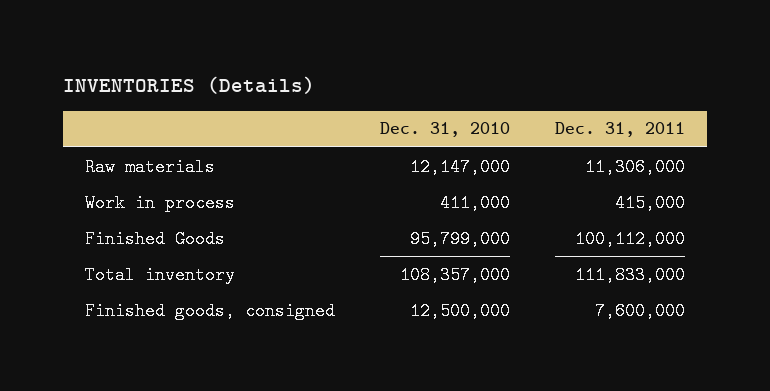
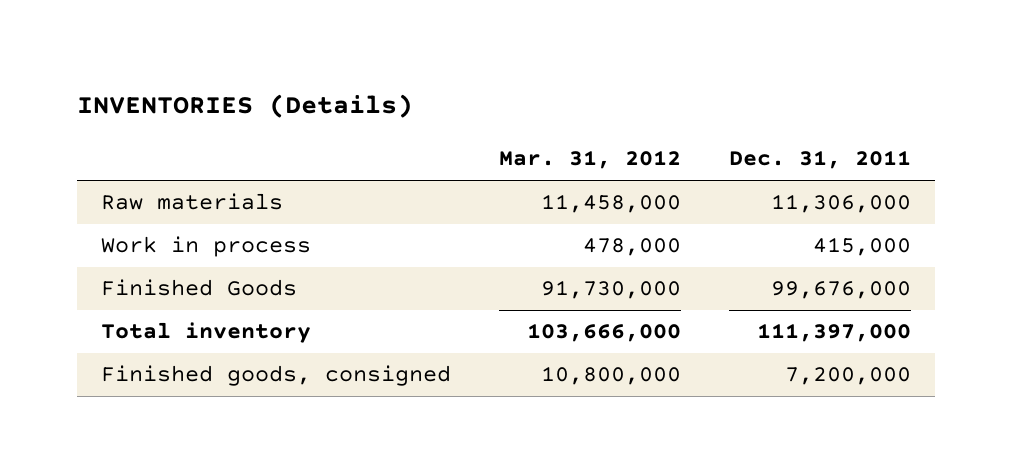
[380,122,511,138] Dec. 31, 2010 -> none
none -> [499,150,682,170] Mar. 31, 2012
[574,229,685,248] 100,112,000 -> [771,281,912,300] 99,676,000
[574,265,685,284] 111,833,000 -> [757,323,912,343] 111,397,000
[594,301,685,320] 7,600,000 -> [785,367,912,386] 7,200,000

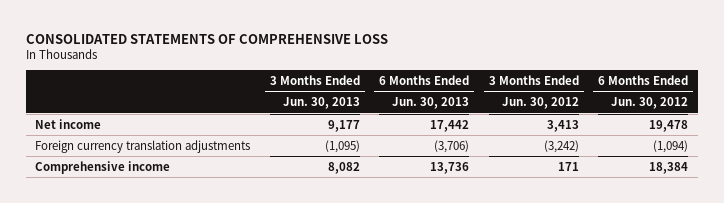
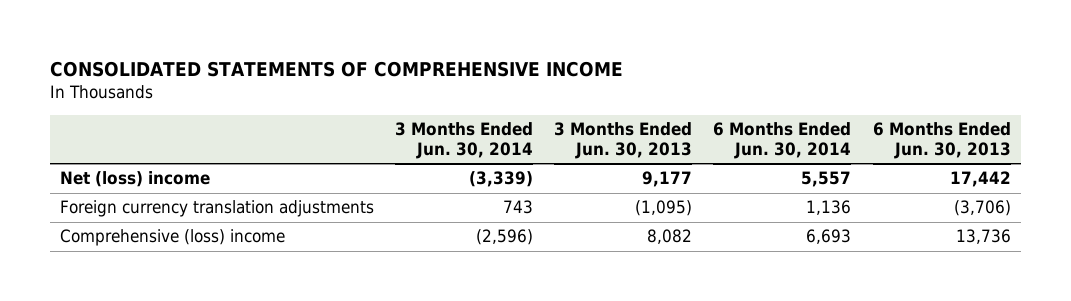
[25,33,388,44] CONSOLIDATED STATEMENTS OF COMPREHENSIVE LOSS -> [49,60,623,77] CONSOLIDATED STATEMENTS OF COMPREHENSIVE INCOME
[501,97,579,110] Jun. 30, 2012 -> none
[611,97,689,110] Jun. 30, 2012 -> none
none -> [395,121,534,160] 3 Months Ended Jun. 30, 2014
none -> [713,121,852,160] 6 Months Ended Jun. 30, 2014
[35,118,102,129] Net income -> [60,171,211,188] Net (loss) income
[35,160,171,174] Comprehensive income -> [60,229,286,247] Comprehensive (loss) income

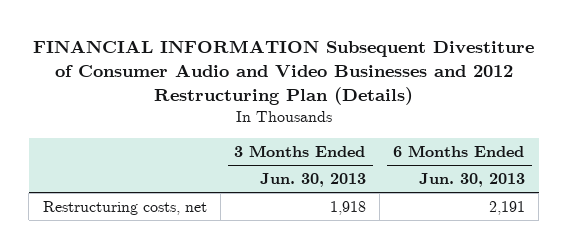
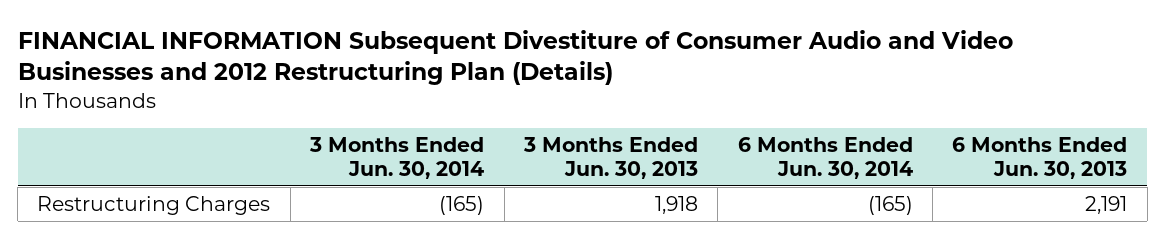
none -> [309,137,485,179] 3 Months Ended Jun. 30, 2014
none -> [737,137,913,179] 6 Months Ended Jun. 30, 2014
[42,200,207,215] Restructuring costs, net -> [37,196,271,216] Restructuring Charges

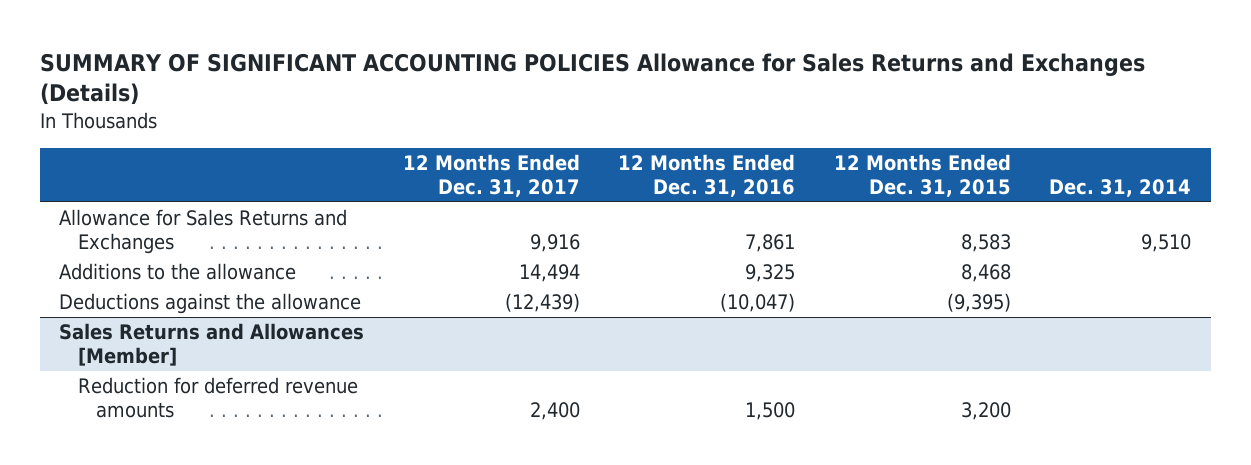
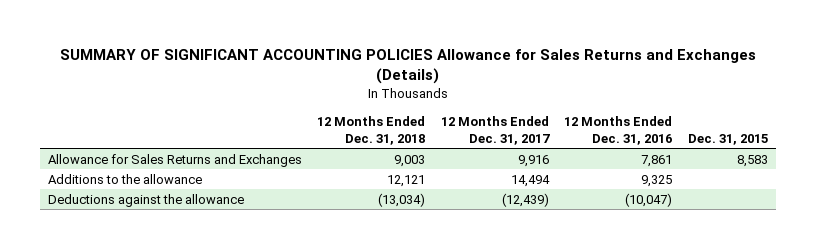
[833,153,1011,198] 12 Months Ended Dec. 31, 2015 -> none
[1049,179,1192,198] Dec. 31, 2014 -> none
none -> [317,115,426,145] 12 Months Ended Dec. 31, 2018
none -> [687,133,768,145] Dec. 31, 2015
[59,323,365,367] Sales Returns and Allowances [Member] -> none
[77,377,358,419] Reduction for deferred revenue amounts -> none

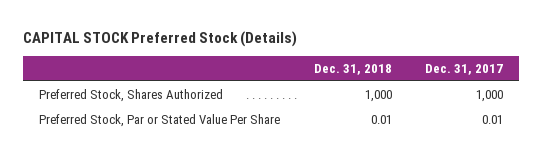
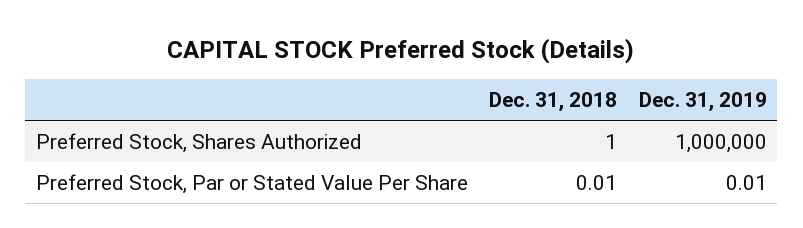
[424,63,503,75] Dec. 31, 2017 -> none
none -> [638,92,767,113] Dec. 31, 2019
[364,89,392,102] 1,000 -> [605,134,618,150] 1

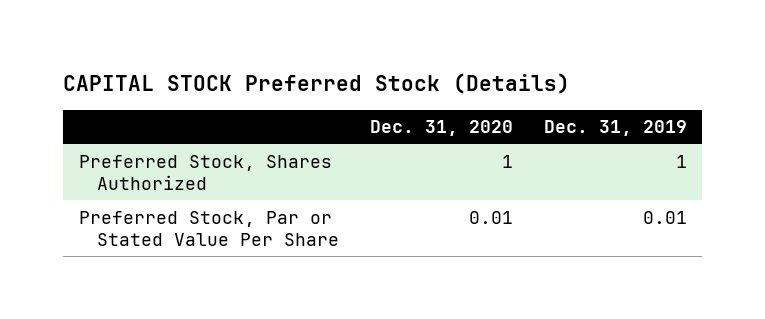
[489,92,618,113] Dec. 31, 2018 -> none
none -> [370,120,514,137] Dec. 31, 2020
[674,134,767,154] 1,000,000 -> [675,154,687,168] 1

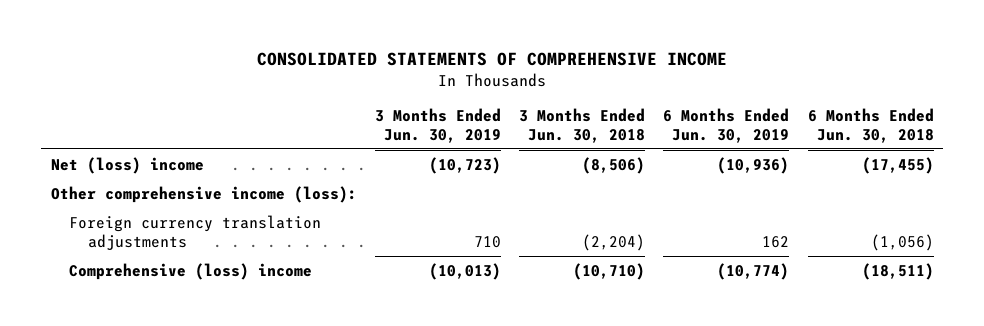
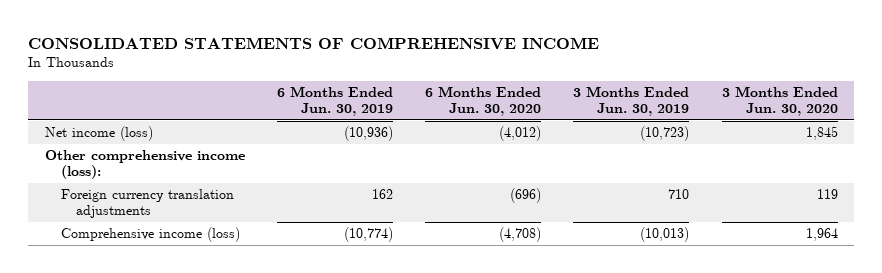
[519,108,646,143] 3 Months Ended Jun. 30, 2018 -> none
[807,108,934,143] 6 Months Ended Jun. 30, 2018 -> none
none -> [425,86,542,116] 6 Months Ended Jun. 30, 2020
none -> [721,86,838,116] 3 Months Ended Jun. 30, 2020
[50,157,204,175] Net (loss) income -> [44,126,153,142] Net income (loss)
[69,263,313,281] Comprehensive (loss) income -> [60,227,240,243] Comprehensive income (loss)

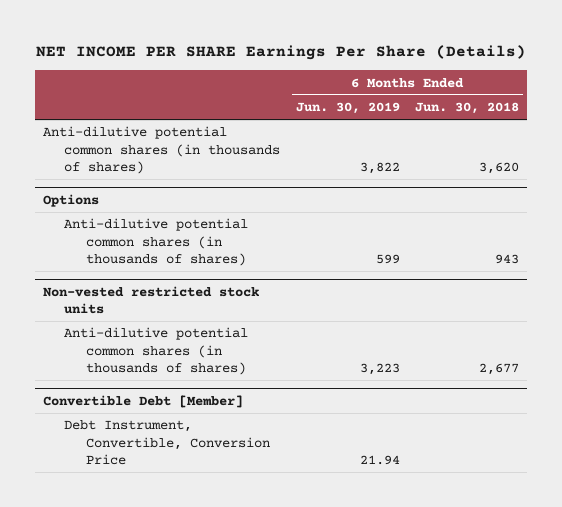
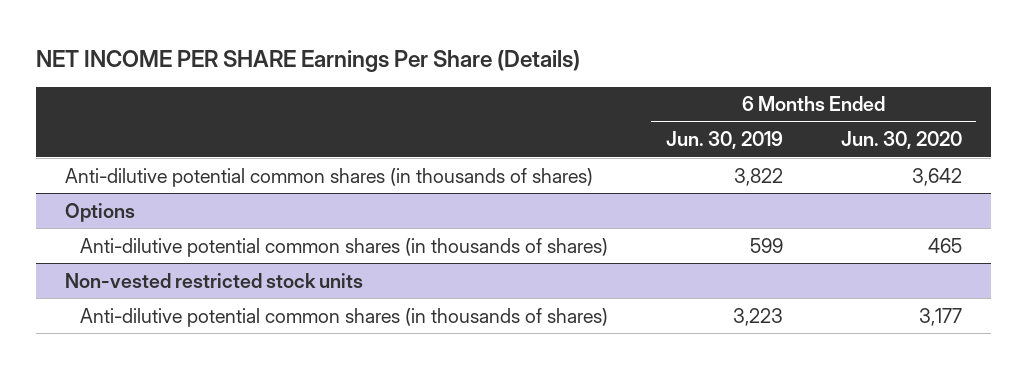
[415,102,520,115] Jun. 30, 2018 -> none
none -> [840,131,962,150] Jun. 30, 2020
[42,394,243,408] Convertible Debt [Member] -> none
[64,420,270,465] Debt Instrument, Convertible, Conversion Price -> none

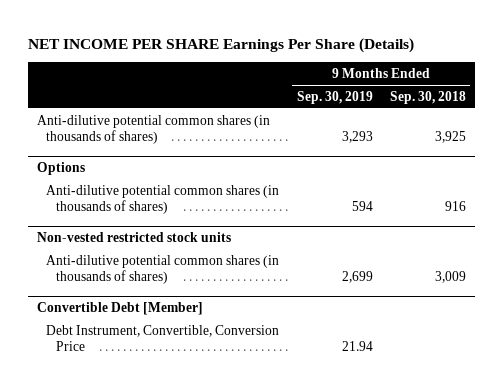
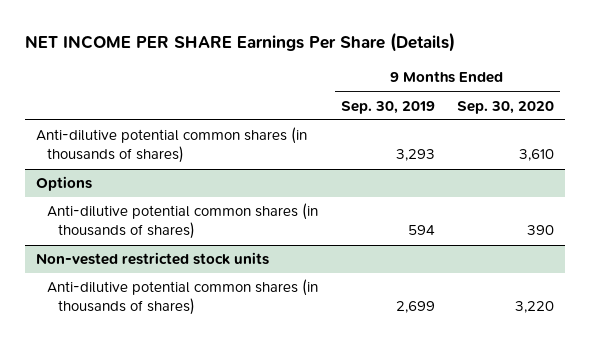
[389,90,466,104] Sep. 30, 2018 -> none
none -> [456,100,554,114] Sep. 30, 2020
[37,301,204,315] Convertible Debt [Member] -> none
[46,324,280,351] Debt Instrument, Convertible, Conversion Price -> none

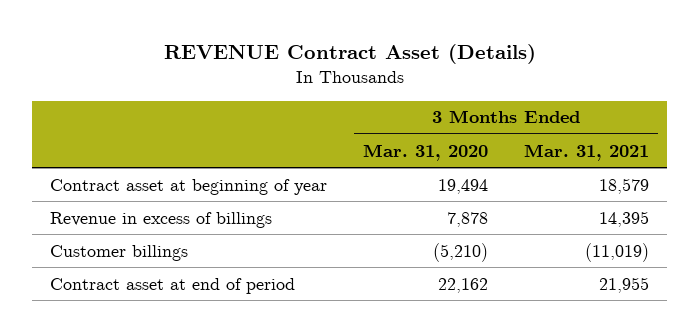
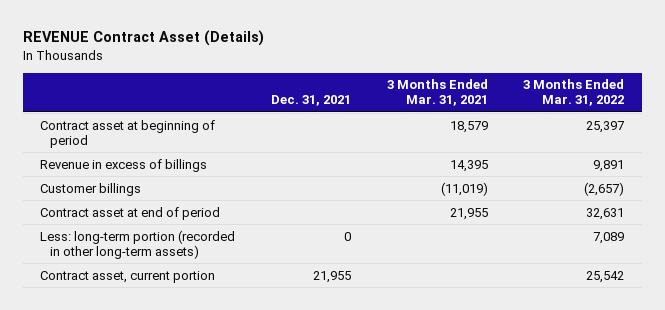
[363,143,489,161] Mar. 31, 2020 -> none
none -> [270,95,351,107] Dec. 31, 2021
none -> [523,79,625,107] 3 Months Ended Mar. 31, 2022
[50,178,328,195] Contract asset at beginning of year -> [40,119,216,148] Contract asset at beginning of period
none -> [40,229,236,259] Less: long-term portion (recorded in other long-term assets)
none -> [40,270,216,283] Contract asset, current portion

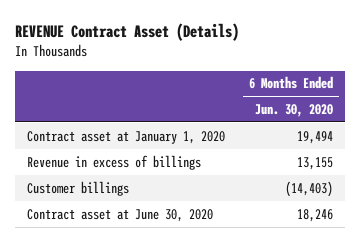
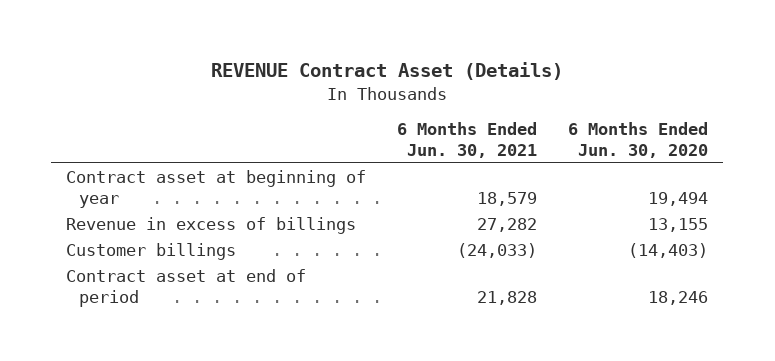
none -> [397,122,538,159] 6 Months Ended Jun. 30, 2021
[26,130,225,144] Contract asset at January 1, 2020 -> [66,169,367,209] Contract asset at beginning of year
[26,208,213,222] Contract asset at June 30, 2020 -> [66,268,307,308] Contract asset at end of period

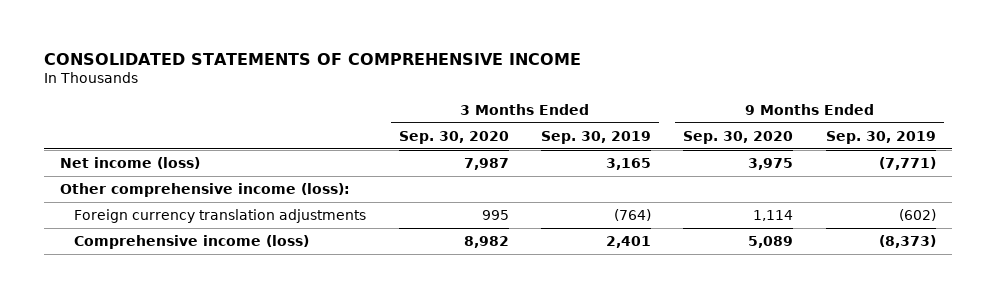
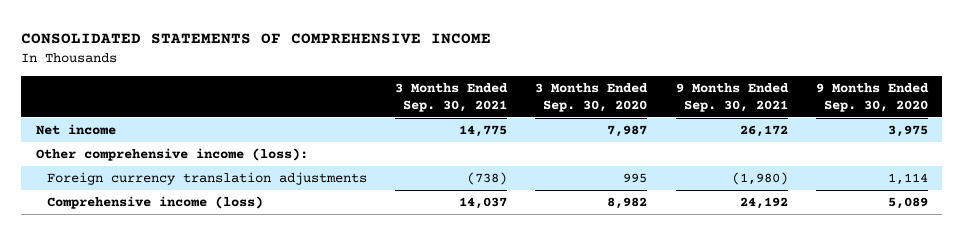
[540,130,651,144] Sep. 30, 2019 -> none
[825,130,936,144] Sep. 30, 2019 -> none
none -> [394,83,508,113] 3 Months Ended Sep. 30, 2021
none -> [675,83,789,113] 9 Months Ended Sep. 30, 2021
[60,156,201,169] Net income (loss) -> [35,123,116,135] Net income

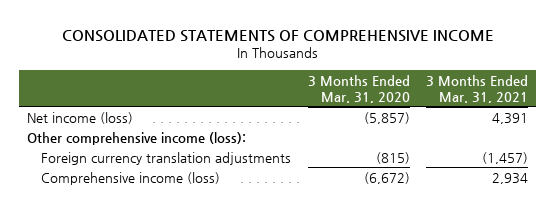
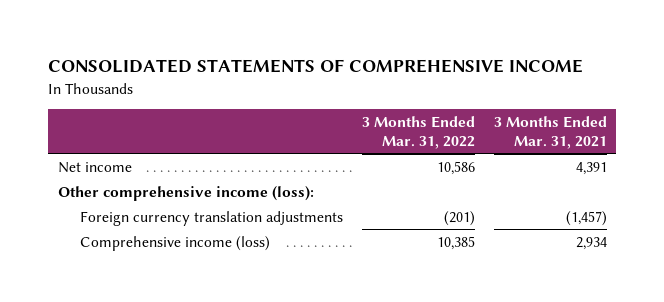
[307,75,410,103] 3 Months Ended Mar. 31, 2020 -> none
none -> [361,116,475,149] 3 Months Ended Mar. 31, 2022
[27,111,134,124] Net income (loss) -> [57,161,132,173] Net income

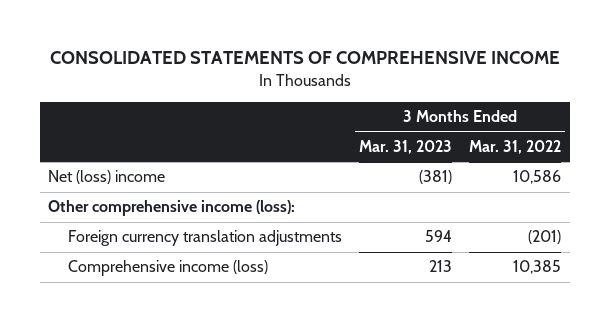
[493,116,607,149] 3 Months Ended Mar. 31, 2021 -> none
none -> [359,139,453,154] Mar. 31, 2023
[57,161,132,173] Net income -> [48,170,166,185] Net (loss) income

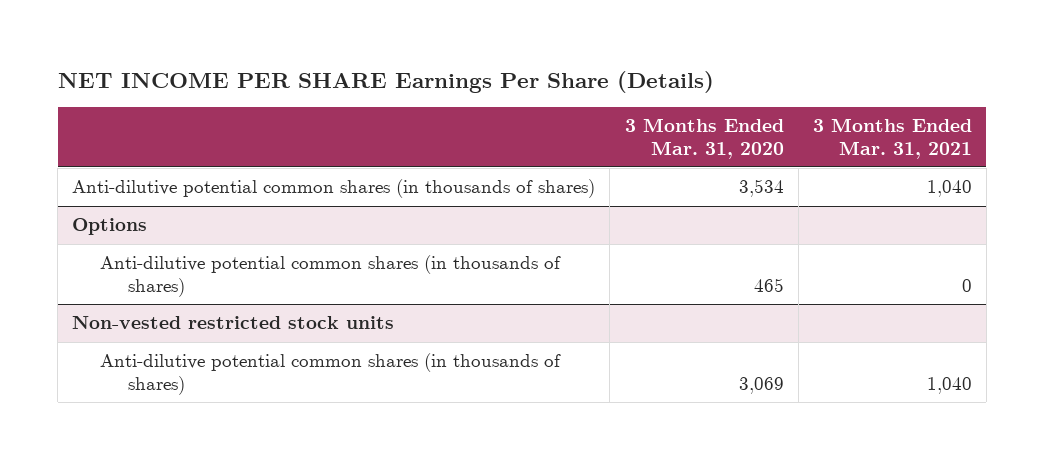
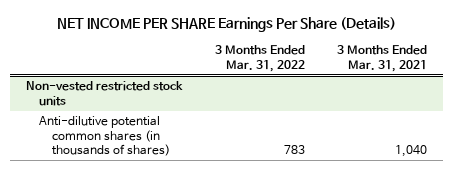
[624,118,784,159] 3 Months Ended Mar. 31, 2020 -> none
none -> [214,45,305,72] 3 Months Ended Mar. 31, 2022
[72,179,596,199] Anti-dilutive potential common shares (in thousands of shares) -> none
[72,218,148,236] Options -> none
[99,255,561,297] Anti-dilutive potential common shares (in thousands of shares) -> none

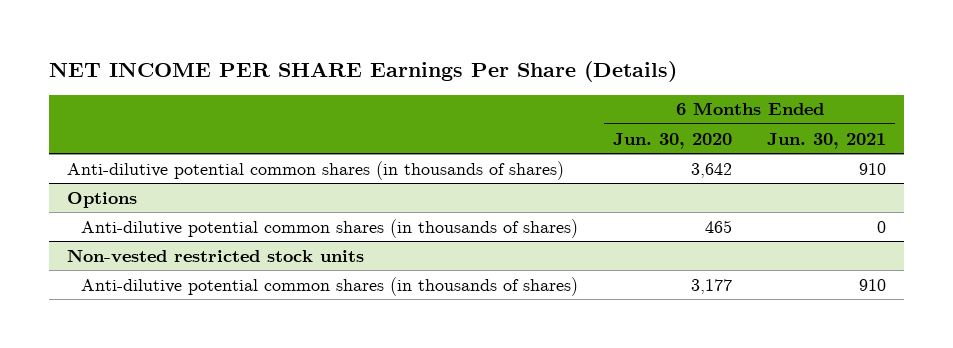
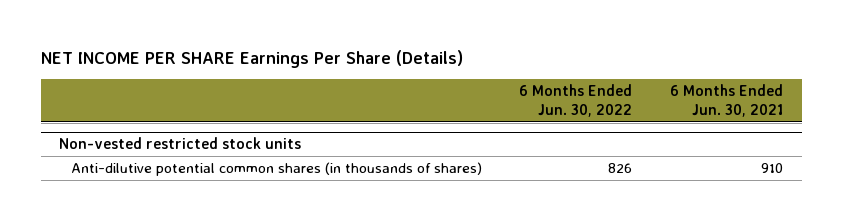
[613,132,733,149] Jun. 30, 2020 -> none
none -> [519,84,633,117] 6 Months Ended Jun. 30, 2022
[66,160,564,180] Anti-dilutive potential common shares (in thousands of shares) -> none
[66,191,137,208] Options -> none
[81,218,579,238] Anti-dilutive potential common shares (in thousands of shares) -> none

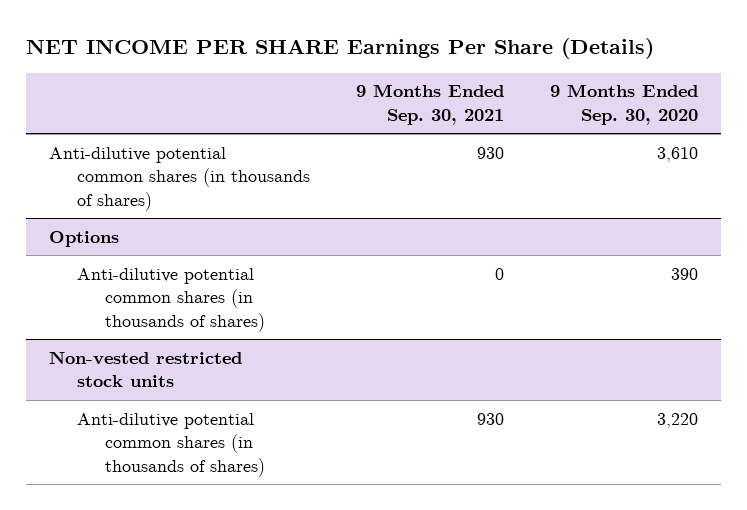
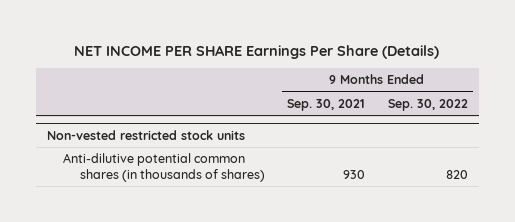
[550,84,699,125] 9 Months Ended Sep. 30, 2020 -> none
none -> [387,98,468,111] Sep. 30, 2022
[49,146,310,211] Anti-dilutive potential common shares (in thousands of shares) -> none
[49,230,120,247] Options -> none
[76,267,265,332] Anti-dilutive potential common shares (in thousands of shares) -> none

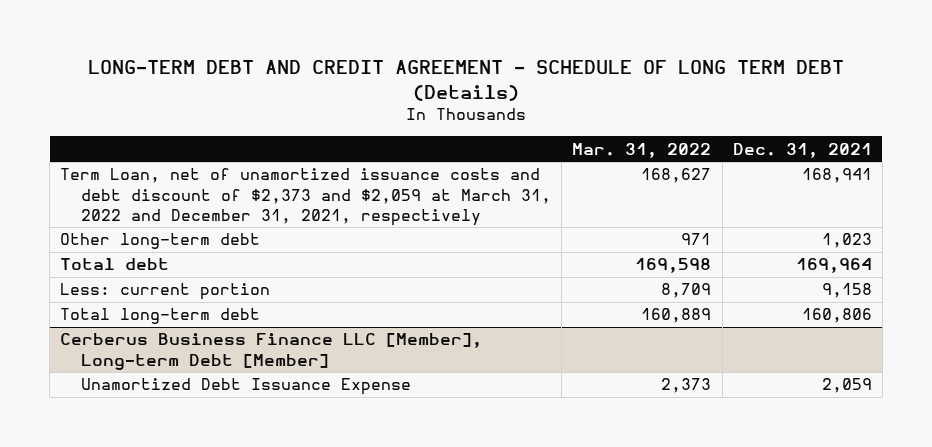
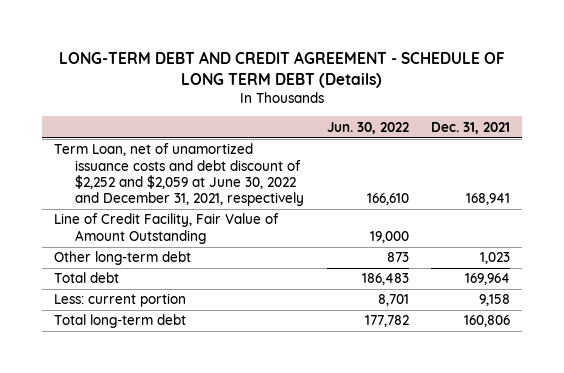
[572,142,712,158] Mar. 31, 2022 -> none
none -> [326,121,409,134] Jun. 30, 2022
[60,168,551,226] Term Loan, net of unamortized issuance costs and debt discount of $2,373 and $2,059 at March 31, 2022 and December 31, 2021, respectively -> [53,143,305,207] Term Loan, net of unamortized issuance costs and debt discount of $2,252 and $2,059 at June 30, 2022 and December 31, 2021, respectively
none -> [53,213,279,244] Line of Credit Facility, Fair Value of Amount Outstanding
[60,333,483,370] Cerberus Business Finance LLC [Member], Long-term Debt [Member] -> none
[80,378,411,396] Unamortized Debt Issuance Expense -> none

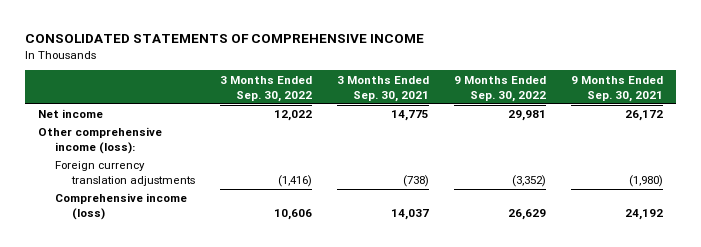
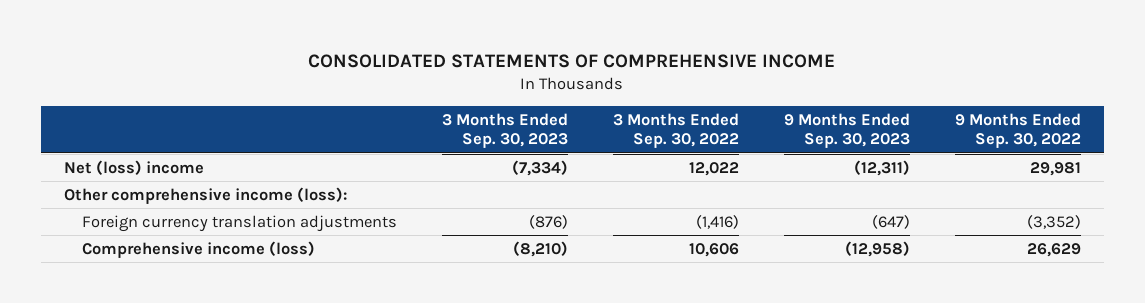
[336,75,429,102] 3 Months Ended Sep. 30, 2021 -> none
[571,75,664,102] 9 Months Ended Sep. 30, 2021 -> none
none -> [441,112,568,149] 3 Months Ended Sep. 30, 2023
none -> [784,112,911,149] 9 Months Ended Sep. 30, 2023
[37,109,103,119] Net income -> [63,159,204,175] Net (loss) income

